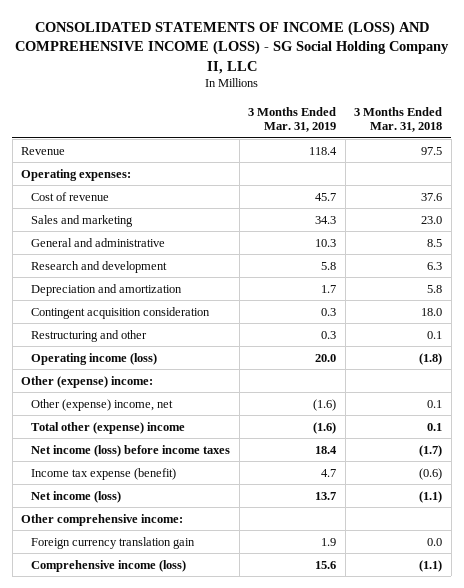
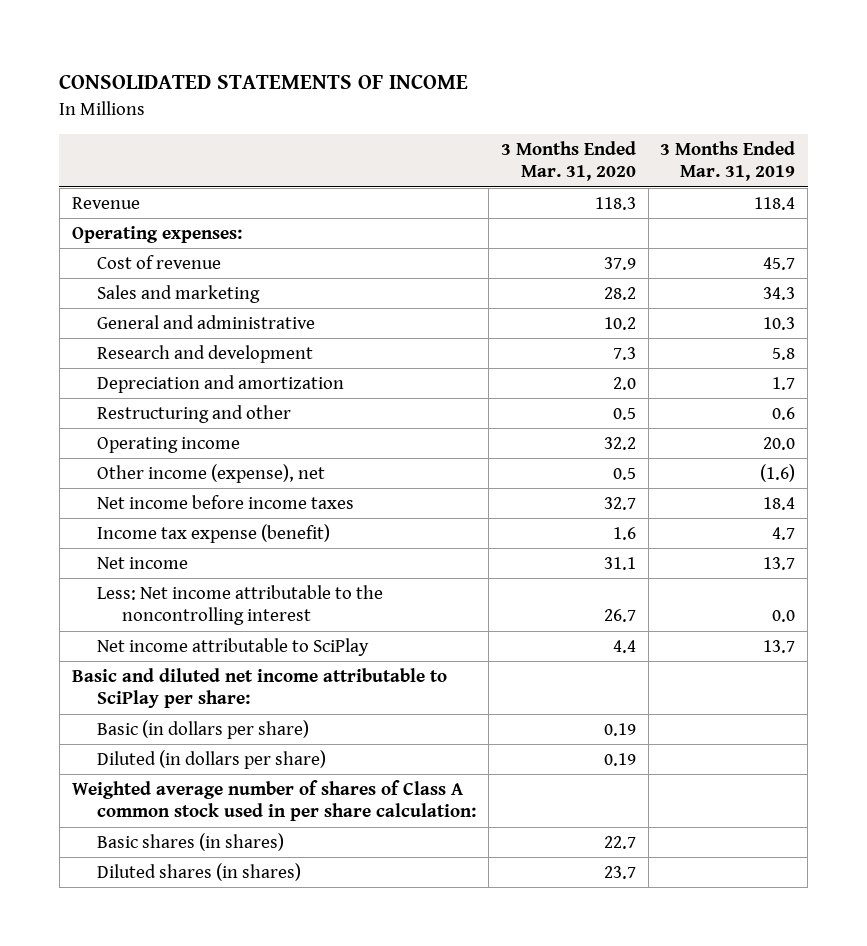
[14,20,449,74] CONSOLIDATED STATEMENTS OF INCOME (LOSS) AND COMPREHENSIVE INCOME (LOSS) - SG Social Holding Company II, LLC -> [59,73,469,89] CONSOLIDATED STATEMENTS OF INCOME
[354,106,443,133] 3 Months Ended Mar. 31, 2018 -> none
none -> [500,141,636,182] 3 Months Ended Mar. 31, 2020
[31,306,211,319] Contingent acquisition consideration -> none
[21,375,154,388] Other (expense) income: -> none
[31,421,186,434] Total other (expense) income -> none
[321,330,337,339] 0.3 -> [772,407,796,421] 0.6
[31,352,158,365] Operating income (loss) -> [96,437,240,454] Operating income
[31,398,174,411] Other (expense) income, net -> [96,464,325,484] Other income (expense), net
[31,444,231,457] Net income (loss) before income taxes -> [96,495,354,510] Net income before income taxes
[21,513,184,526] Other comprehensive income: -> none
[31,536,196,549] Foreign currency translation gain -> none
[31,559,187,572] Comprehensive income (loss) -> none
none -> [96,557,188,570] Net income
none -> [96,585,383,626] Less: Net income attributable to the noncontrolling interest
[31,490,122,503] Net income (loss) -> [96,638,369,657] Net income attributable to SciPlay
none -> [71,668,447,709] Basic and diluted net income attributable to SciPlay per share:
none -> [96,720,309,740] Basic (in dollars per share)
none -> [96,750,326,770] Diluted (in dollars per share)
none -> [71,780,476,822] Weighted average number of shares of Class A common stock used in per share calculation:
none -> [96,833,284,852] Basic shares (in shares)
none -> [96,863,301,882] Diluted shares (in shares)

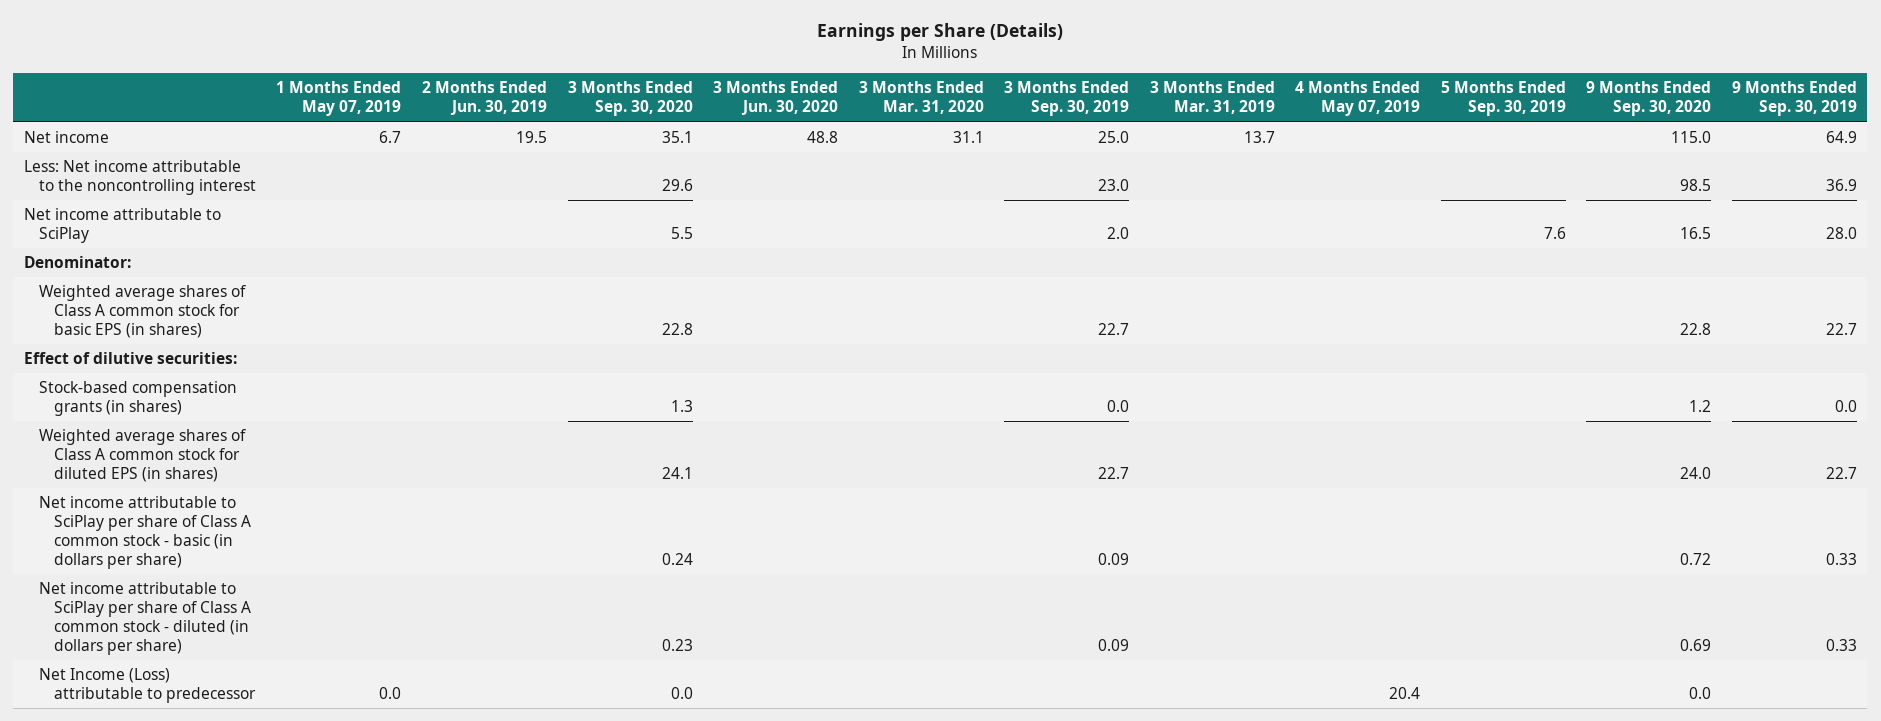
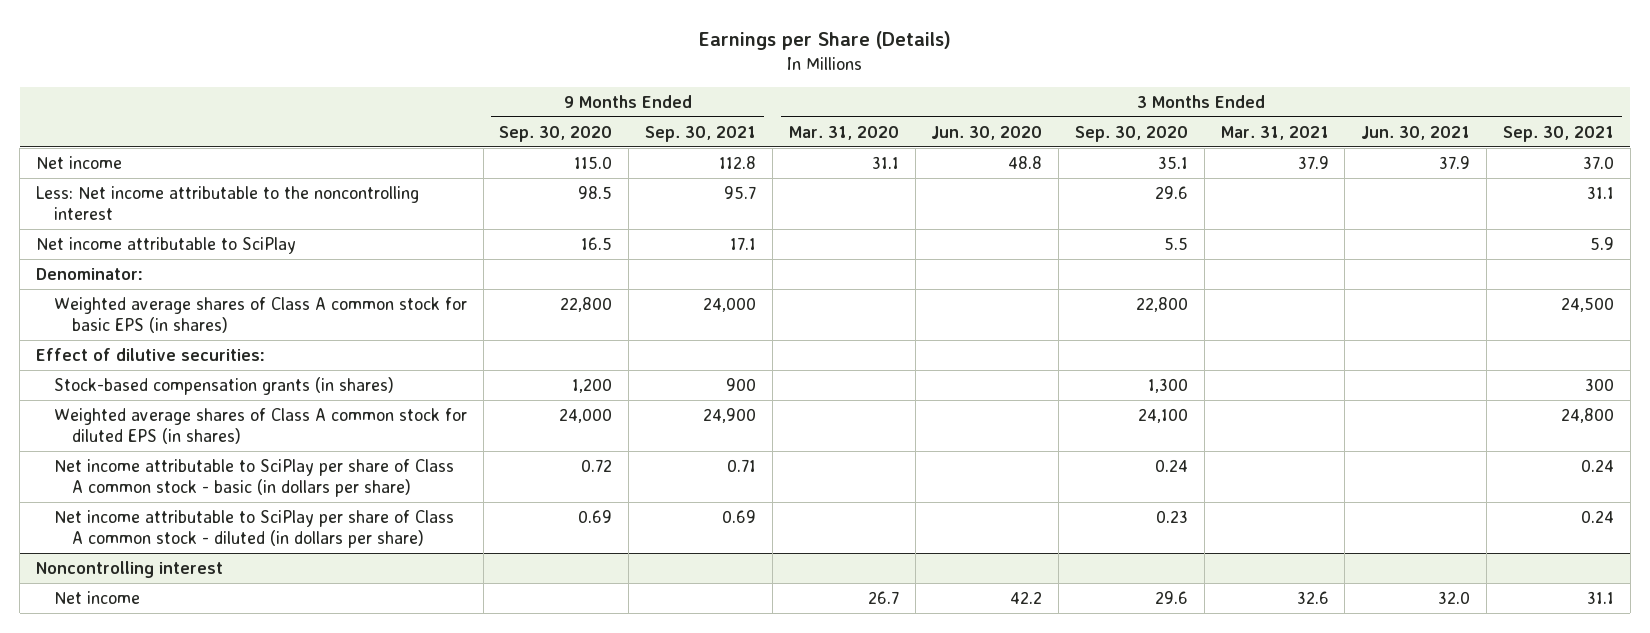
[276,81,402,117] 1 Months Ended May 07, 2019 -> none
[421,81,547,116] 2 Months Ended Jun. 30, 2019 -> none
[1004,81,1130,117] 3 Months Ended Sep. 30, 2019 -> none
[1149,81,1275,115] 3 Months Ended Mar. 31, 2019 -> none
[1295,81,1421,117] 4 Months Ended May 07, 2019 -> none
[1440,81,1566,117] 5 Months Ended Sep. 30, 2019 -> none
[1731,81,1857,117] 9 Months Ended Sep. 30, 2019 -> none
none -> [645,125,757,142] Sep. 30, 2021
none -> [1220,125,1329,140] Mar. 31, 2021
none -> [1361,125,1471,140] Jun. 30, 2021
none -> [1502,125,1614,142] Sep. 30, 2021
[661,323,693,336] 22.8 -> [1135,296,1188,312] 22,800
[1680,323,1712,336] 22.8 -> [560,296,613,312] 22,800
[670,400,693,413] 1.3 -> [1147,377,1188,393] 1,300
[1689,400,1712,413] 1.2 -> [572,377,613,393] 1,200
[661,467,693,480] 24.1 -> [1137,407,1188,423] 24,100
[1680,467,1712,480] 24.0 -> [559,407,613,423] 24,000
[38,668,257,704] Net Income (Loss) attributable to predecessor -> none
none -> [35,560,223,578] Noncontrolling interest
none -> [53,590,140,604] Net income

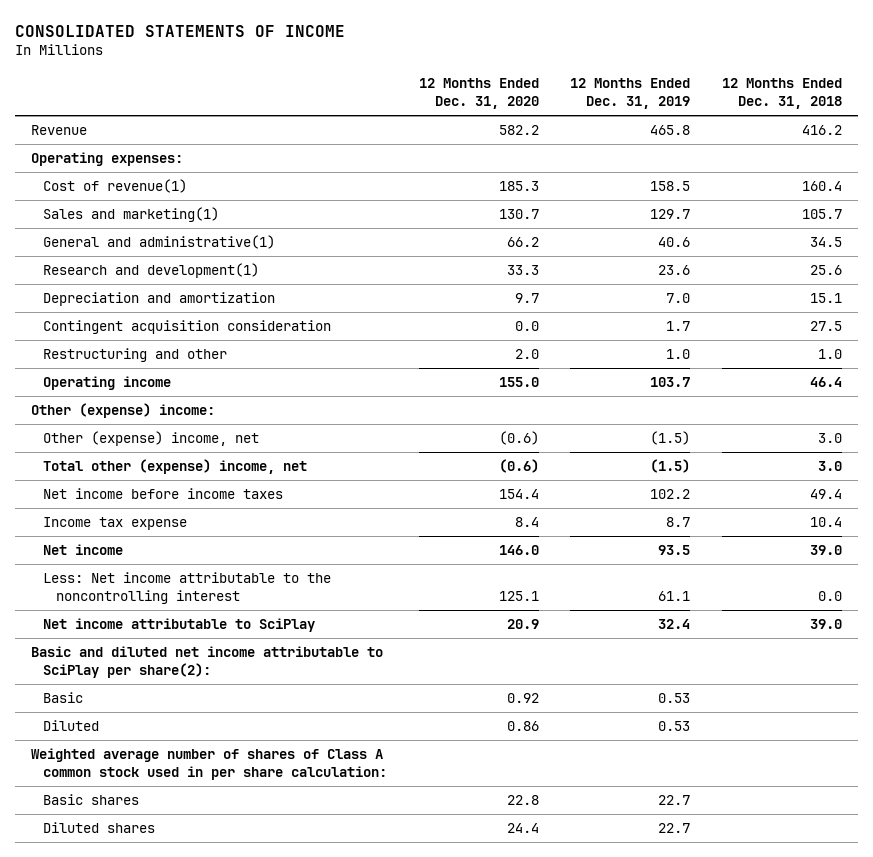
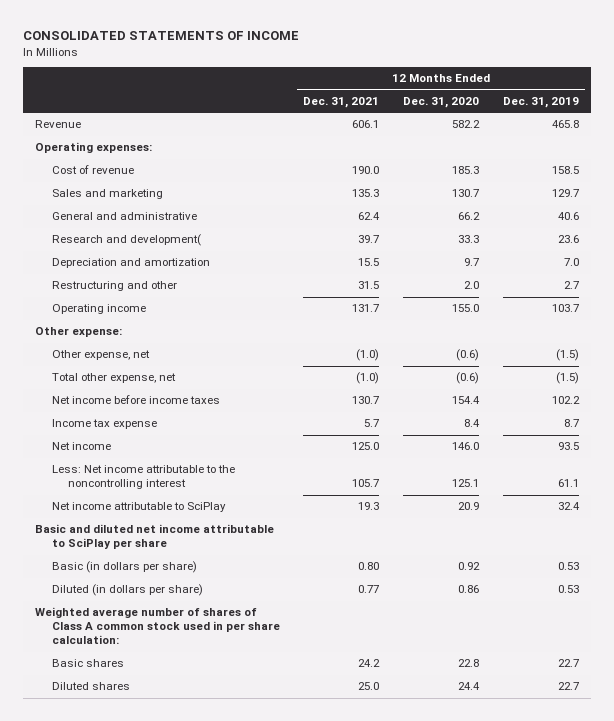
[721,78,842,110] 12 Months Ended Dec. 31, 2018 -> none
none -> [303,97,380,109] Dec. 31, 2021
[43,179,188,194] Cost of revenue(1) -> [51,165,134,175] Cost of revenue
[43,207,220,223] Sales and marketing(1) -> [51,189,163,200] Sales and marketing
[43,235,276,250] General and administrative(1) -> [51,212,197,221] General and administrative
[43,263,260,279] Research and development(1) -> [51,234,201,247] Research and development(
[43,320,332,335] Contingent acquisition consideration -> none
[666,349,691,360] 1.0 -> [564,281,580,290] 2.7
[30,403,215,419] Other (expense) income: -> [34,327,122,338] Other expense:
[43,431,260,447] Other (expense) income, net -> [51,350,150,361] Other expense, net
[43,459,308,475] Total other (expense) income, net -> [51,373,176,384] Total other expense, net
[30,646,383,679] Basic and diluted net income attributable to SciPlay per share(2): -> [34,524,274,550] Basic and diluted net income attributable to SciPlay per share
[43,692,84,704] Basic -> [51,561,197,574] Basic (in dollars per share)
[43,720,100,732] Diluted -> [51,584,203,597] Diluted (in dollars per share)

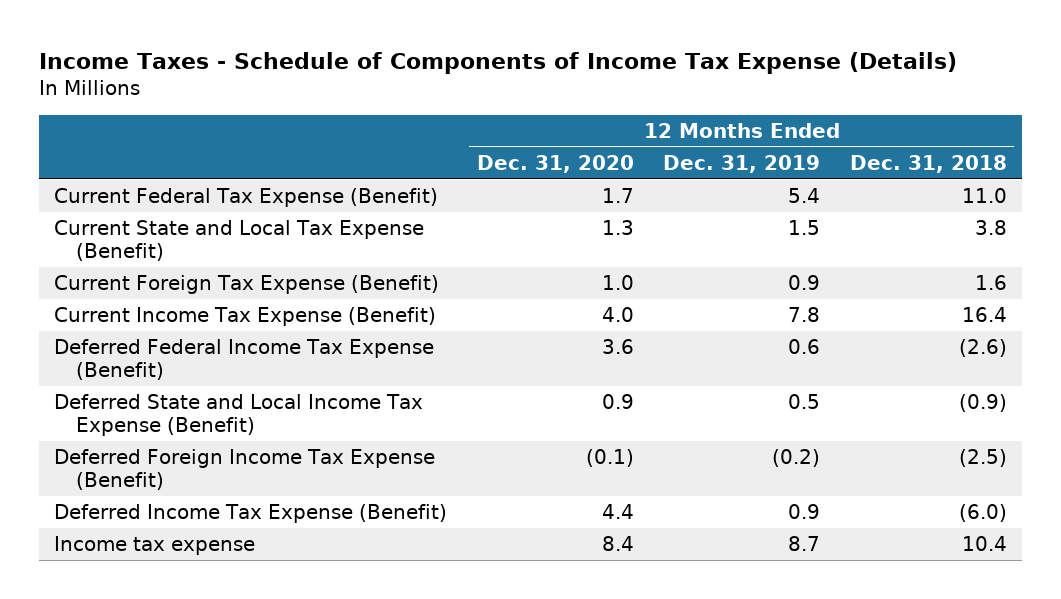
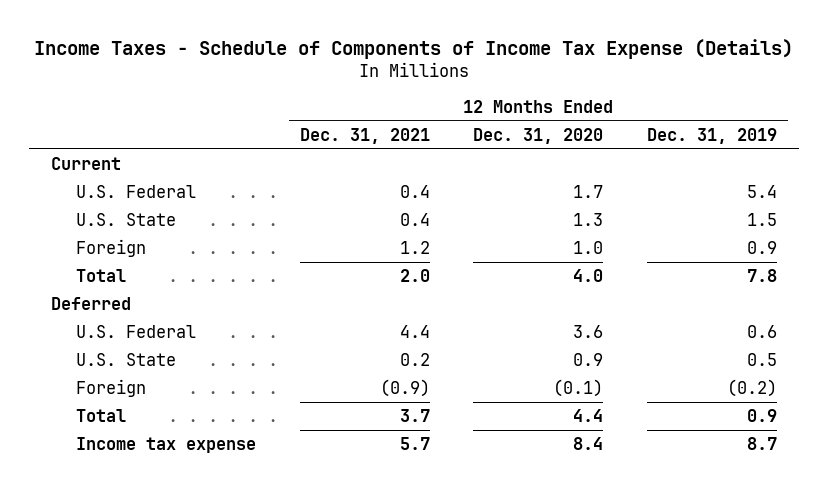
[850,154,1008,173] Dec. 31, 2018 -> none
none -> [299,127,430,144] Dec. 31, 2021
none -> [51,156,122,170] Current
[54,188,439,208] Current Federal Tax Expense (Benefit) -> [76,184,197,198] U.S. Federal
[54,220,425,261] Current State and Local Tax Expense (Benefit) -> [76,212,177,226] U.S. State
[54,275,440,295] Current Foreign Tax Expense (Benefit) -> [76,238,147,257] Foreign
[54,307,437,327] Current Income Tax Expense (Benefit) -> [76,268,127,282] Total
none -> [51,296,132,310] Deferred
[54,339,435,380] Deferred Federal Income Tax Expense (Benefit) -> [76,324,197,338] U.S. Federal
[54,394,424,436] Deferred State and Local Income Tax Expense (Benefit) -> [76,352,177,366] U.S. State
[54,449,436,490] Deferred Foreign Income Tax Expense (Benefit) -> [76,378,147,397] Foreign
[54,504,448,524] Deferred Income Tax Expense (Benefit) -> [76,408,127,422] Total

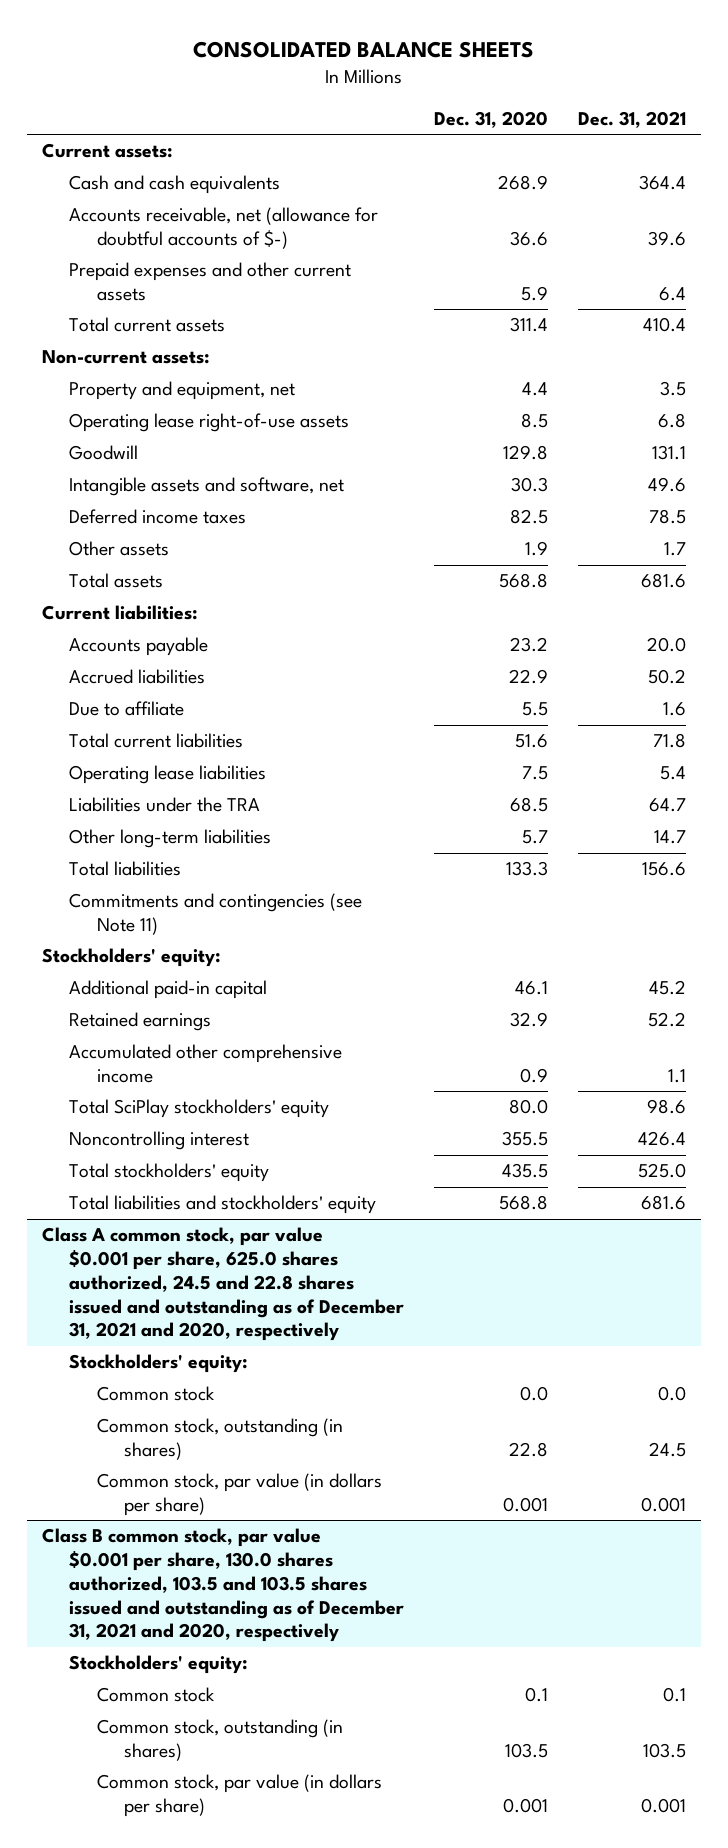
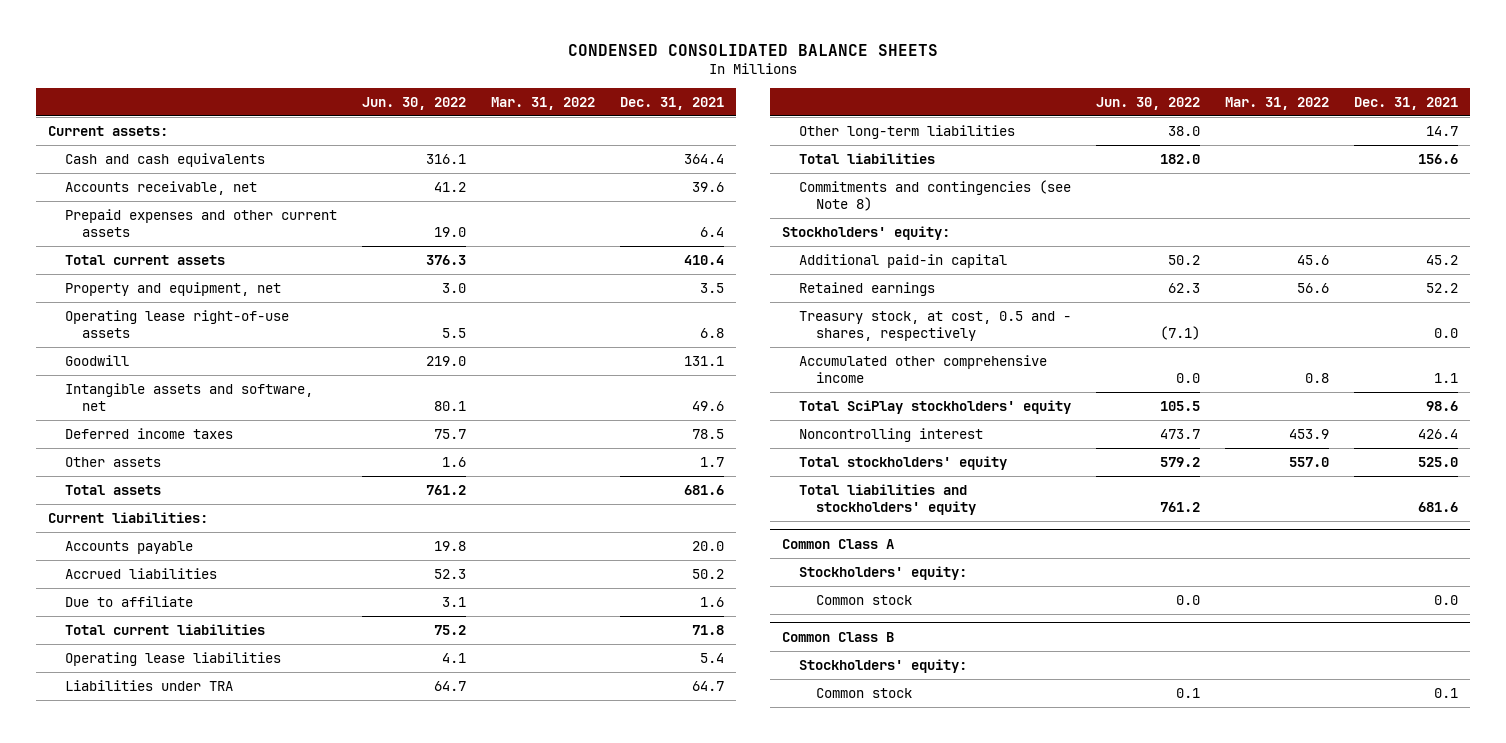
[193,40,535,58] CONSOLIDATED BALANCE SHEETS -> [568,44,939,57] CONDENSED CONSOLIDATED BALANCE SHEETS
[434,110,549,128] Dec. 31, 2020 -> none
none -> [361,96,466,110] Jun. 30, 2022
none -> [490,96,595,110] Mar. 31, 2022
[69,207,379,250] Accounts receivable, net (allowance for doubtful accounts of $-) -> [64,180,257,195] Accounts receivable, net
[41,350,210,365] Non-current assets: -> none
[69,797,261,813] Liabilities under the TRA -> [64,679,233,691] Liabilities under TRA
[69,893,363,936] Commitments and contingencies (see Note 11) -> [798,179,1071,212] Commitments and contingencies (see Note 8)
none -> [798,310,1071,342] Treasury stock, at cost, 0.5 and - shares, respectively
[41,1227,405,1342] Class A common stock, par value $0.001 per share, 625.0 shares authorized, 24.5 and 22.8 shares issued and outstanding as of December 31, 2021 and 2020, respectively -> [782,538,895,549] Common Class A
[96,1418,343,1461] Common stock, outstanding (in shares) -> none
[96,1473,382,1517] Common stock, par value (in dollars per share) -> none
[41,1528,405,1643] Class B common stock, par value $0.001 per share, 130.0 shares authorized, 103.5 and 103.5 shares issued and outstanding as of December 31, 2021 and 2020, respectively -> [782,631,895,642] Common Class B
[96,1719,343,1762] Common stock, outstanding (in shares) -> none
[96,1774,382,1818] Common stock, par value (in dollars per share) -> none

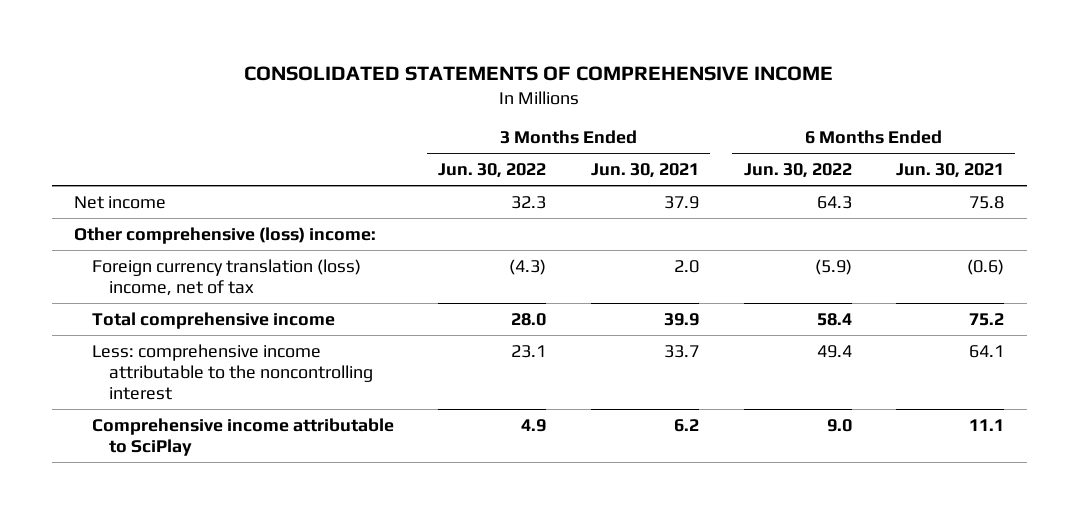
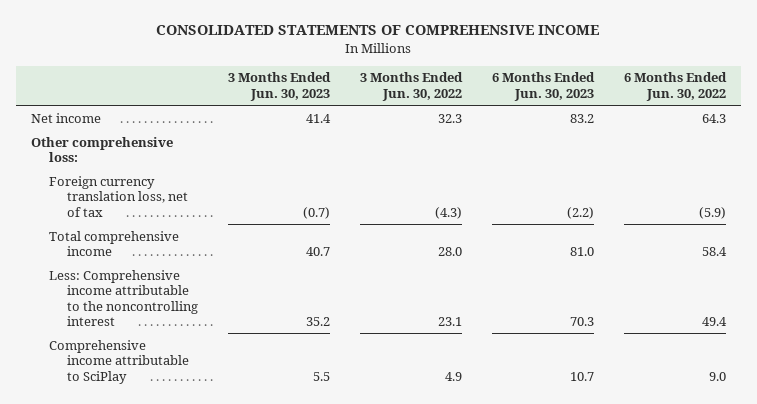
[590,163,699,179] Jun. 30, 2021 -> none
[896,163,1005,179] Jun. 30, 2021 -> none
none -> [228,72,332,101] 3 Months Ended Jun. 30, 2023
none -> [492,72,596,101] 6 Months Ended Jun. 30, 2023
[74,226,377,244] Other comprehensive (loss) income: -> [30,136,173,163] Other comprehensive loss:
[91,258,361,296] Foreign currency translation (loss) income, net of tax -> [49,175,189,217] Foreign currency translation loss, net of tax
[91,343,374,400] Less: comprehensive income attributable to the noncontrolling interest -> [49,269,199,326] Less: Comprehensive income attributable to the noncontrolling interest

